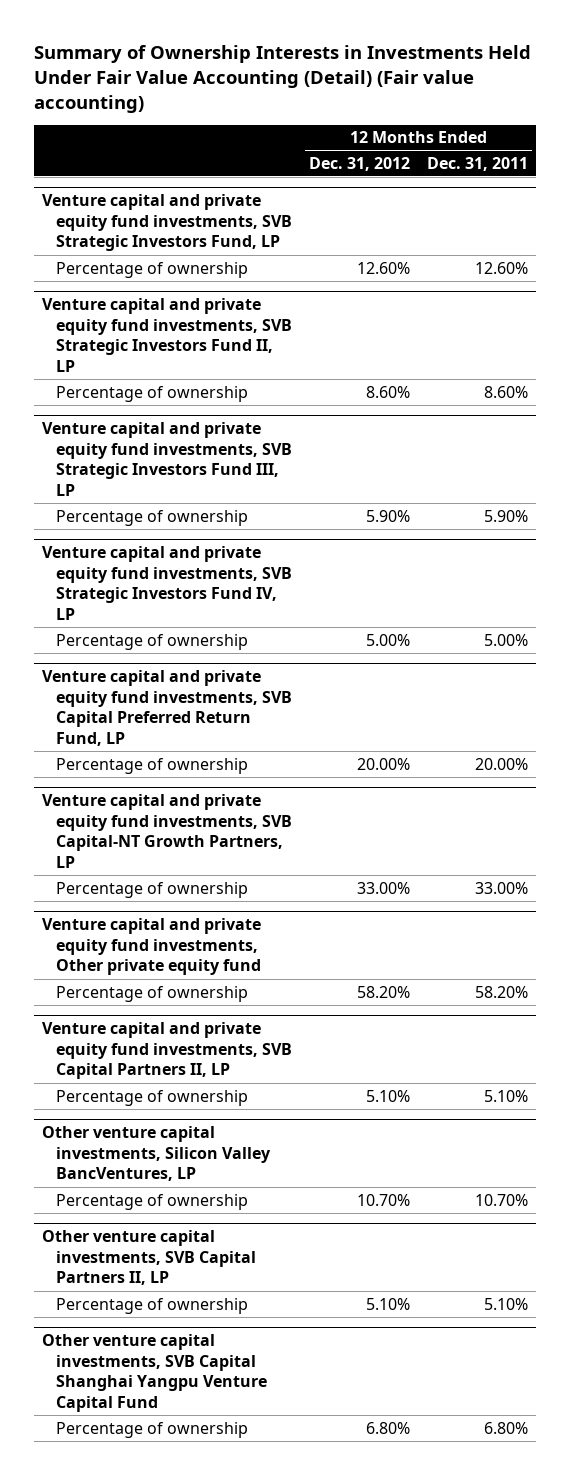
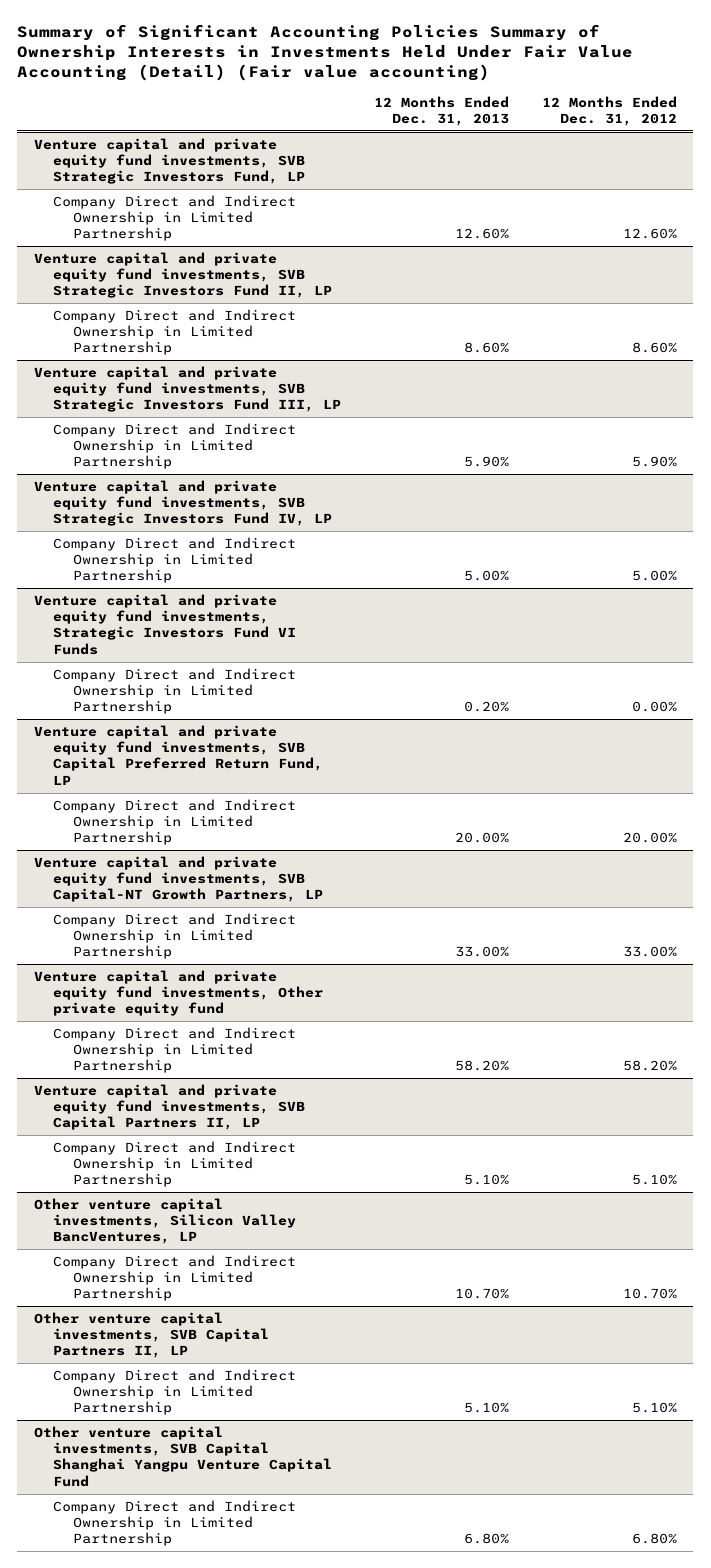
[33,44,531,113] Summary of Ownership Interests in Investments Held Under Fair Value Accounting (Detail) (Fair value accounting) -> [17,24,634,81] Summary of Significant Accounting Policies Summary of Ownership Interests in Investments Held Under Fair Value Accounting (Detail) (Fair value accounting)
[427,156,529,171] Dec. 31, 2011 -> none
none -> [374,95,510,126] 12 Months Ended Dec. 31, 2013
[56,261,249,278] Percentage of ownership -> [53,194,297,242] Company Direct and Indirect Ownership in Limited Partnership
[56,385,249,402] Percentage of ownership -> [53,308,297,356] Company Direct and Indirect Ownership in Limited Partnership
[56,509,249,526] Percentage of ownership -> [53,422,297,470] Company Direct and Indirect Ownership in Limited Partnership
[56,633,249,650] Percentage of ownership -> [53,536,297,584] Company Direct and Indirect Ownership in Limited Partnership
none -> [33,593,297,655] Venture capital and private equity fund investments, Strategic Investors Fund VI Funds
none -> [53,667,297,715] Company Direct and Indirect Ownership in Limited Partnership
[56,757,249,774] Percentage of ownership -> [53,798,297,846] Company Direct and Indirect Ownership in Limited Partnership
[56,881,249,898] Percentage of ownership -> [53,912,297,960] Company Direct and Indirect Ownership in Limited Partnership
[56,985,249,1002] Percentage of ownership -> [53,1026,297,1074] Company Direct and Indirect Ownership in Limited Partnership
[56,1089,249,1106] Percentage of ownership -> [53,1140,297,1188] Company Direct and Indirect Ownership in Limited Partnership
[56,1193,249,1210] Percentage of ownership -> [53,1254,297,1302] Company Direct and Indirect Ownership in Limited Partnership
[56,1297,249,1314] Percentage of ownership -> [53,1368,297,1416] Company Direct and Indirect Ownership in Limited Partnership
[56,1421,249,1438] Percentage of ownership -> [53,1499,297,1547] Company Direct and Indirect Ownership in Limited Partnership

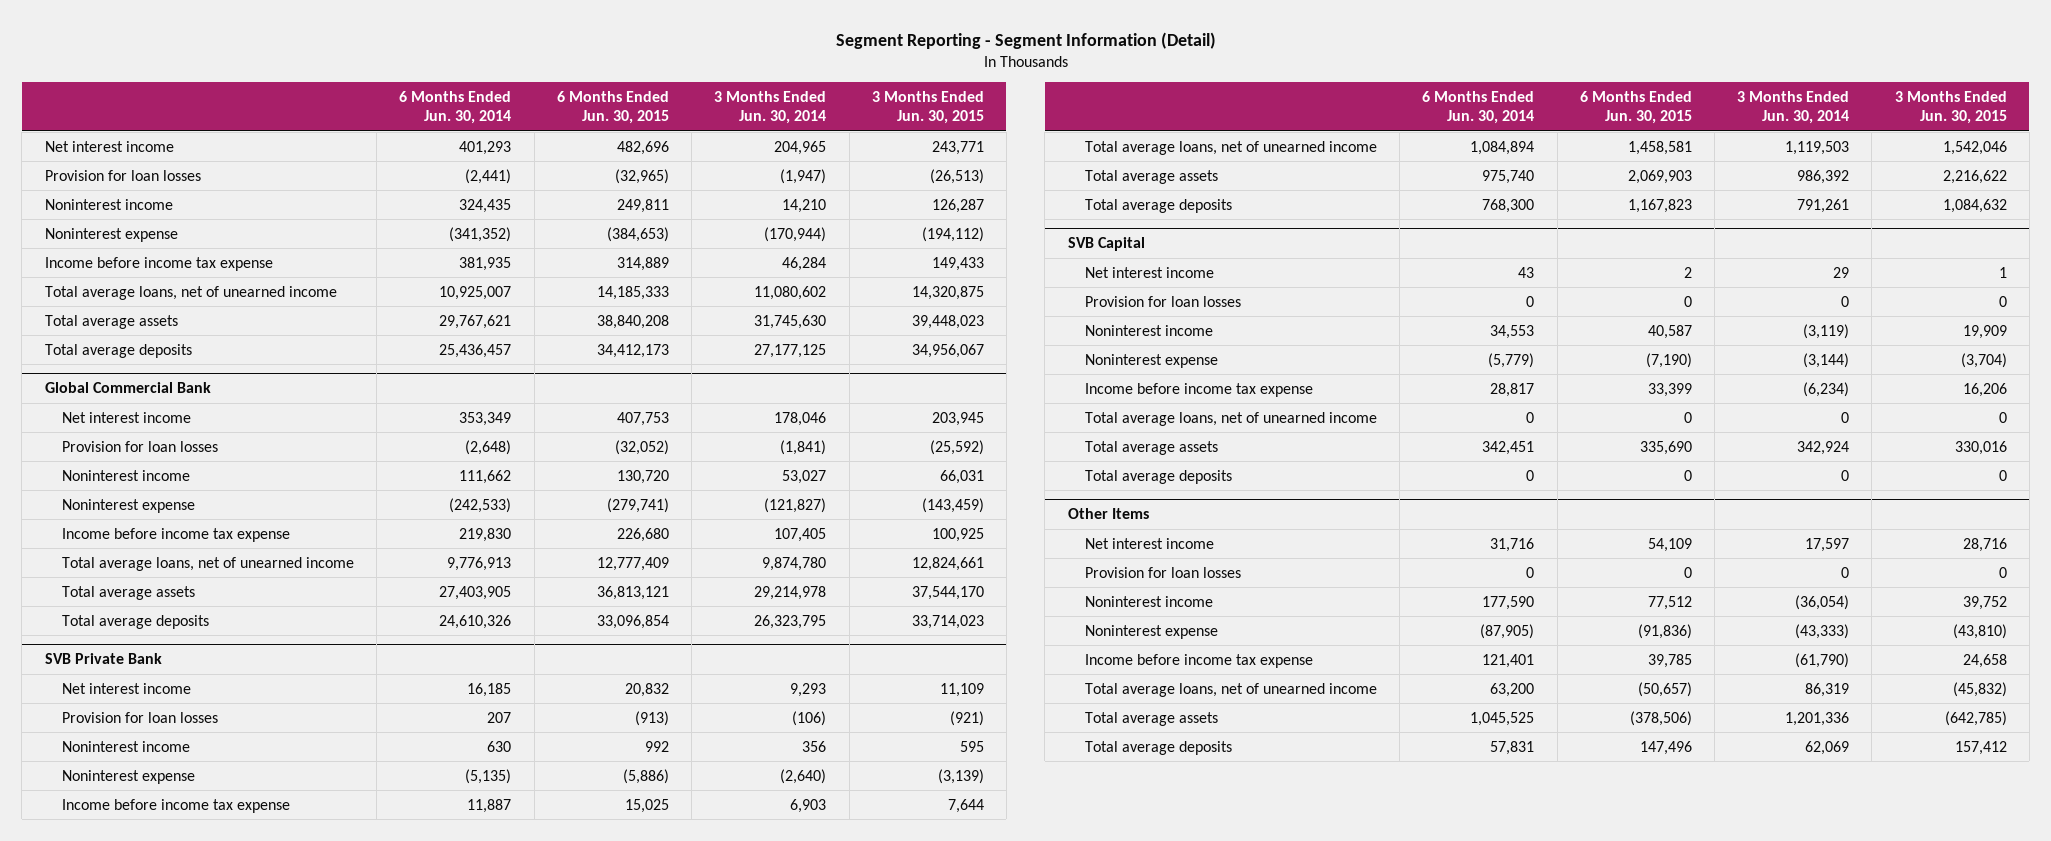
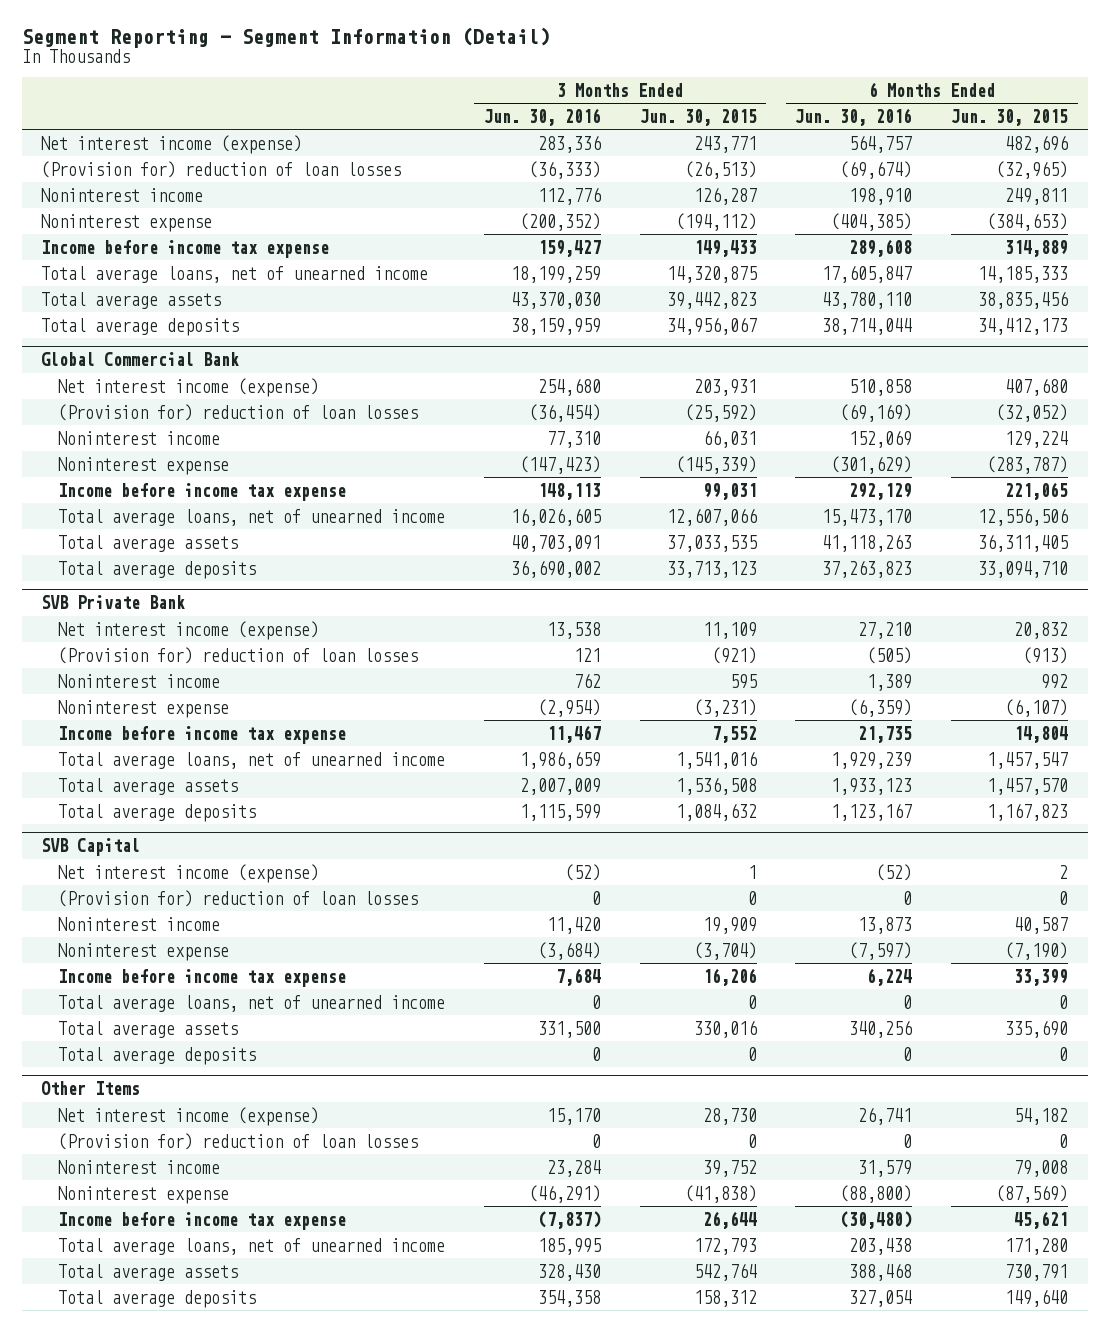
[399,90,512,124] 6 Months Ended Jun. 30, 2014 -> none
[714,90,827,124] 3 Months Ended Jun. 30, 2014 -> none
none -> [483,107,601,126] Jun. 30, 2016
none -> [795,107,913,126] Jun. 30, 2016
[44,140,174,152] Net interest income -> [41,134,303,154] Net interest income (expense)
[44,169,201,181] Provision for loan losses -> [41,160,402,178] (Provision for) reduction of loan losses
[596,314,669,329] 38,840,208 -> [978,290,1069,309] 38,835,456
[911,314,984,329] 39,448,023 -> [666,291,757,309] 39,442,823
[62,411,192,423] Net interest income -> [57,377,319,397] Net interest income (expense)
[616,411,669,426] 407,753 -> [1005,377,1069,396] 407,680
[931,411,984,426] 203,945 -> [693,378,757,396] 203,931
[62,440,219,452] Provision for loan losses -> [57,403,418,421] (Provision for) reduction of loan losses
[616,469,669,484] 130,720 -> [1005,430,1069,448] 129,224
[606,497,669,513] (279,741) -> [987,455,1069,474] (283,787)
[921,497,984,513] (143,459) -> [675,455,757,474] (145,339)
[616,527,669,542] 226,680 -> [1005,481,1069,500] 221,065
[931,527,984,542] 100,925 -> [702,482,757,500] 99,031
[596,556,669,571] 12,777,409 -> [978,507,1069,526] 12,556,506
[911,556,984,571] 12,824,661 -> [666,507,757,526] 12,607,066
[596,585,669,600] 36,813,121 -> [978,533,1069,552] 36,311,405
[911,585,984,600] 37,544,170 -> [666,534,757,552] 37,033,535
[596,614,669,629] 33,096,854 -> [978,560,1069,578] 33,094,710
[911,614,984,629] 33,714,023 -> [666,560,757,578] 33,713,123
[62,682,192,694] Net interest income -> [57,620,319,640] Net interest income (expense)
[62,711,219,723] Provision for loan losses -> [57,646,418,664] (Provision for) reduction of loan losses
[622,768,669,784] (5,886) -> [1005,698,1069,717] (6,107)
[937,768,984,784] (3,139) -> [693,698,757,717] (3,231)
[624,798,669,813] 15,025 -> [1014,725,1069,743] 14,804
[947,798,984,813] 7,644 -> [711,725,757,743] 7,552
[1627,140,1692,155] 1,458,581 -> [987,751,1069,769] 1,457,547
[1942,140,2007,155] 1,542,046 -> [675,750,757,769] 1,541,016
[1627,169,1692,184] 2,069,903 -> [987,777,1069,795] 1,457,570
[1942,169,2007,184] 2,216,622 -> [675,776,757,795] 1,536,508
[1085,266,1215,278] Net interest income -> [57,863,319,883] Net interest income (expense)
[1085,295,1242,307] Provision for loan losses -> [57,889,418,907] (Provision for) reduction of loan losses
[1085,537,1215,549] Net interest income -> [57,1106,319,1126] Net interest income (expense)
[1647,537,1692,552] 54,109 -> [1014,1107,1069,1125] 54,182
[1962,537,2007,552] 28,716 -> [702,1107,757,1125] 28,730
[1085,566,1242,578] Provision for loan losses -> [57,1132,418,1150] (Provision for) reduction of loan losses
[1647,595,1692,610] 77,512 -> [1014,1159,1069,1177] 79,008
[1637,623,1692,639] (91,836) -> [996,1184,1069,1203] (87,569)
[1952,623,2007,639] (43,810) -> [684,1184,757,1203] (41,838)
[1647,653,1692,668] 39,785 -> [1014,1210,1069,1229] 45,621
[1962,653,2007,668] 24,658 -> [702,1210,757,1229] 26,644
[1637,681,1692,697] (50,657) -> [1005,1237,1069,1255] 171,280
[1952,681,2007,697] (45,832) -> [693,1237,757,1255] 172,793
[1629,710,1692,726] (378,506) -> [1005,1263,1069,1281] 730,791
[1944,710,2007,726] (642,785) -> [693,1262,757,1281] 542,764
[1639,740,1692,755] 147,496 -> [1005,1288,1069,1307] 149,640
[1954,740,2007,755] 157,412 -> [693,1289,757,1307] 158,312

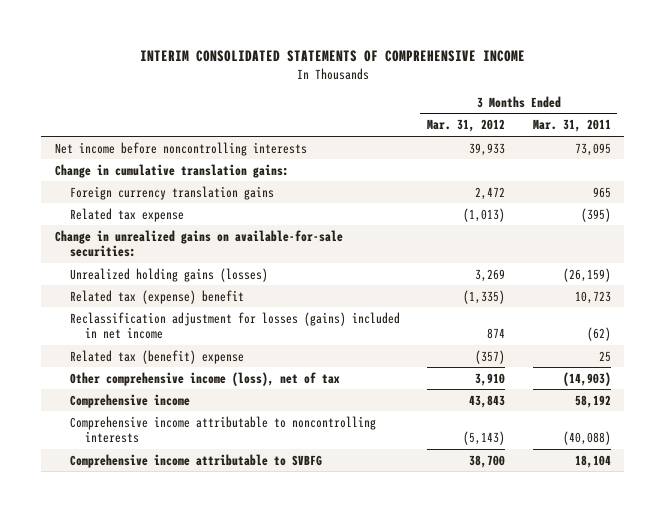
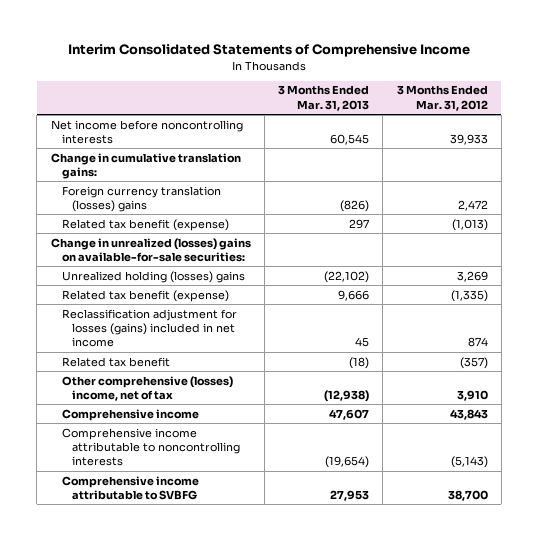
[139,50,525,63] INTERIM CONSOLIDATED STATEMENTS OF COMPREHENSIVE INCOME -> [68,44,471,58] Interim Consolidated Statements of Comprehensive Income
[532,119,611,133] Mar. 31, 2011 -> none
none -> [278,85,370,111] 3 Months Ended Mar. 31, 2013
[69,185,274,200] Foreign currency translation gains -> [61,185,221,212] Foreign currency translation (losses) gains
[69,207,184,222] Related tax expense -> [61,218,229,231] Related tax benefit (expense)
[54,229,343,258] Change in unrealized gains on available-for-sale securities: -> [50,237,251,262] Change in unrealized (losses) gains on available-for-sale securities:
[69,267,268,282] Unrealized holding gains (losses) -> [61,270,245,283] Unrealized holding (losses) gains
[69,289,244,304] Related tax (expense) benefit -> [61,289,229,302] Related tax benefit (expense)
[69,349,244,364] Related tax (benefit) expense -> [61,356,170,367] Related tax benefit
[69,371,340,386] Other comprehensive income (loss), net of tax -> [61,375,233,401] Other comprehensive (losses) income, net of tax

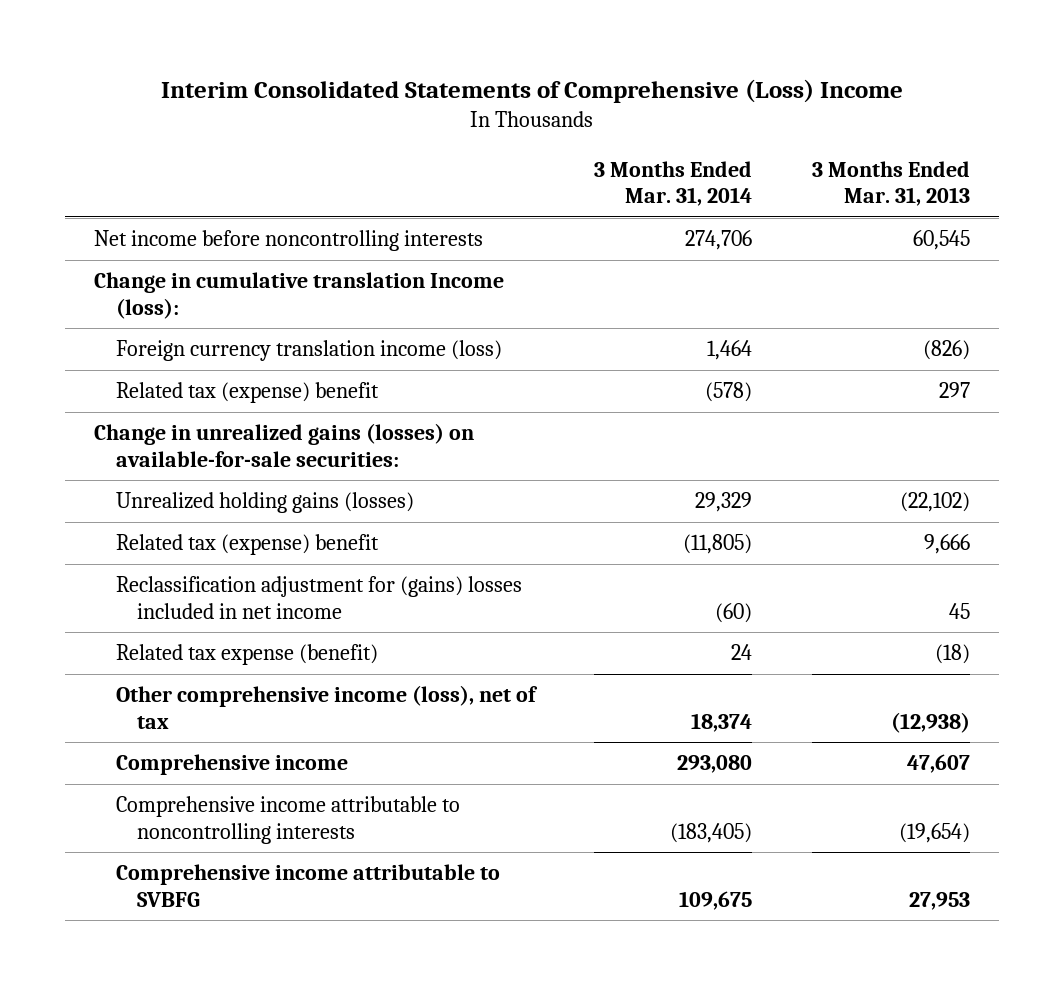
[68,44,471,58] Interim Consolidated Statements of Comprehensive Income -> [160,78,903,103] Interim Consolidated Statements of Comprehensive (Loss) Income
[396,85,488,111] 3 Months Ended Mar. 31, 2012 -> none
none -> [594,160,753,207] 3 Months Ended Mar. 31, 2014
[50,152,241,179] Change in cumulative translation gains: -> [94,272,505,319] Change in cumulative translation Income (loss):
[61,185,221,212] Foreign currency translation (losses) gains -> [115,340,502,362] Foreign currency translation income (loss)
[61,218,229,231] Related tax benefit (expense) -> [115,382,379,404] Related tax (expense) benefit
[50,237,251,262] Change in unrealized (losses) gains on available-for-sale securities: -> [94,423,475,467] Change in unrealized gains (losses) on available-for-sale securities:
[61,270,245,283] Unrealized holding (losses) gains -> [115,492,414,514] Unrealized holding gains (losses)
[61,289,229,302] Related tax benefit (expense) -> [115,534,379,556] Related tax (expense) benefit
[61,308,237,348] Reclassification adjustment for losses (gains) included in net income -> [115,576,522,619] Reclassification adjustment for (gains) losses included in net income
[61,356,170,367] Related tax benefit -> [115,644,378,666] Related tax expense (benefit)
[61,375,233,401] Other comprehensive (losses) income, net of tax -> [115,685,538,729] Other comprehensive income (loss), net of tax

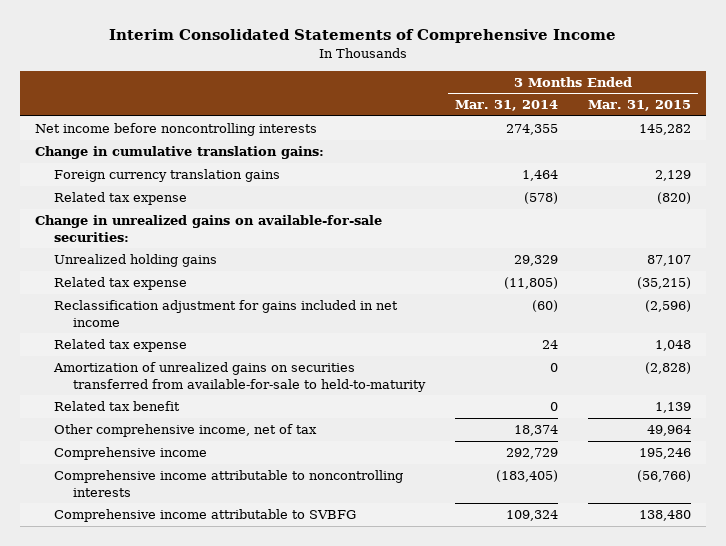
[160,78,903,103] Interim Consolidated Statements of Comprehensive (Loss) Income -> [108,29,616,44] Interim Consolidated Statements of Comprehensive Income
[811,160,970,207] 3 Months Ended Mar. 31, 2013 -> none
none -> [587,100,691,112] Mar. 31, 2015
[685,230,753,251] 274,706 -> [506,124,559,136] 274,355
[94,272,505,319] Change in cumulative translation Income (loss): -> [35,146,325,160] Change in cumulative translation gains:
[115,340,502,362] Foreign currency translation income (loss) -> [54,169,281,183] Foreign currency translation gains
[115,382,379,404] Related tax (expense) benefit -> [54,192,188,206] Related tax expense
[94,423,475,467] Change in unrealized gains (losses) on available-for-sale securities: -> [35,215,383,242] Change in unrealized gains on available-for-sale securities:
[115,492,414,514] Unrealized holding gains (losses) -> [54,254,218,268] Unrealized holding gains
[115,534,379,556] Related tax (expense) benefit -> [54,277,188,291] Related tax expense
[115,576,522,619] Reclassification adjustment for (gains) losses included in net income -> [54,300,399,327] Reclassification adjustment for gains included in net income
[115,644,378,666] Related tax expense (benefit) -> [54,339,188,353] Related tax expense
none -> [53,362,427,392] Amortization of unrealized gains on securities transferred from available-for-sale to held-to-maturity
none -> [54,401,181,412] Related tax benefit
[115,685,538,729] Other comprehensive income (loss), net of tax -> [54,424,318,438] Other comprehensive income, net of tax
[677,755,753,774] 293,080 -> [506,448,559,460] 292,729
[679,890,753,910] 109,675 -> [506,510,559,522] 109,324

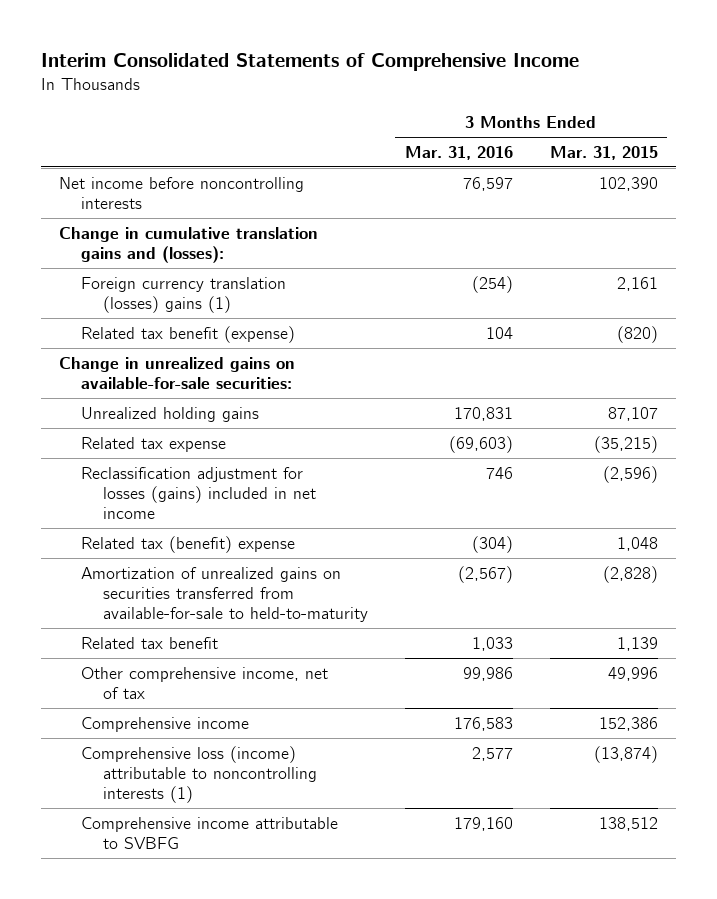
[455,100,559,112] Mar. 31, 2014 -> none
none -> [404,145,513,160] Mar. 31, 2016
[638,124,691,136] 145,282 -> [598,176,658,191] 102,390
[35,146,325,160] Change in cumulative translation gains: -> [59,226,319,263] Change in cumulative translation gains and (losses):
[54,169,281,183] Foreign currency translation gains -> [81,276,287,313] Foreign currency translation (losses) gains (1)
[654,170,691,182] 2,129 -> [616,276,658,291] 2,161
[54,192,188,206] Related tax expense -> [81,325,296,343] Related tax benefit (expense)
[54,300,399,327] Reclassification adjustment for gains included in net income -> [81,466,316,519] Reclassification adjustment for losses (gains) included in net income
[54,339,188,353] Related tax expense -> [81,535,296,553] Related tax (benefit) expense
[646,425,691,437] 49,964 -> [607,666,658,681] 49,996
[638,448,691,460] 195,246 -> [598,716,658,731] 152,386
[54,470,404,497] Comprehensive income attributable to noncontrolling interests -> [81,745,317,803] Comprehensive loss (income) attributable to noncontrolling interests (1)
[636,470,691,483] (56,766) -> [593,745,658,763] (13,874)
[638,510,691,522] 138,480 -> [598,816,658,831] 138,512

